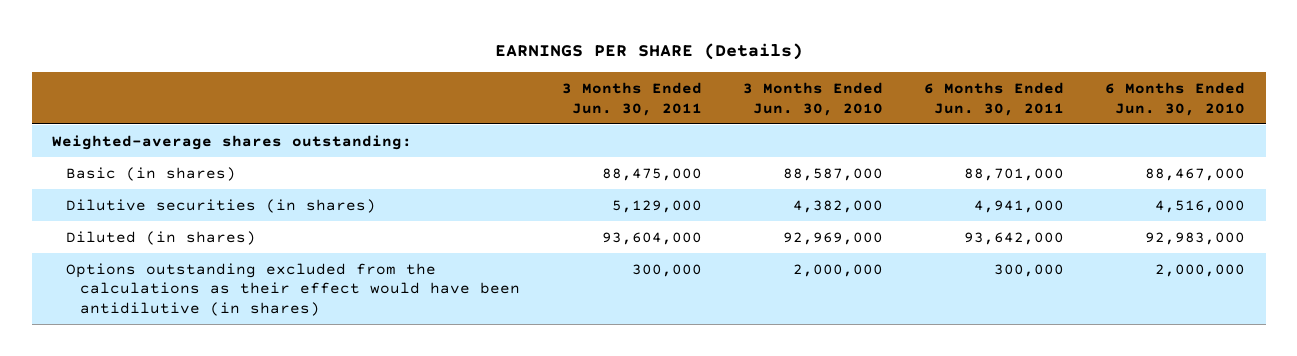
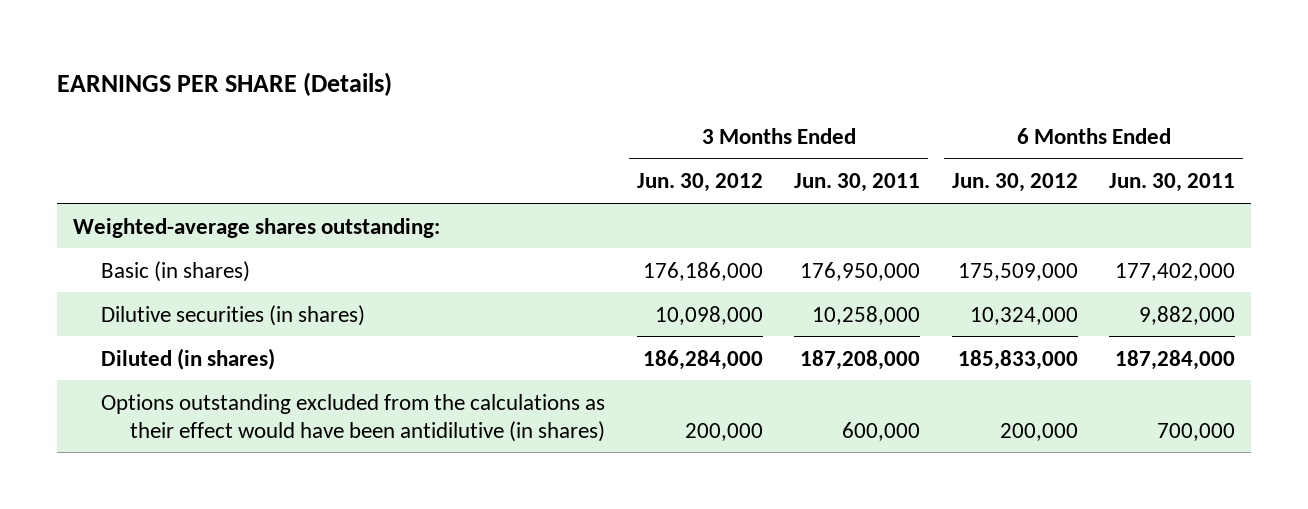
[742,81,883,116] 3 Months Ended Jun. 30, 2010 -> none
[1104,81,1245,116] 6 Months Ended Jun. 30, 2010 -> none
none -> [636,173,763,193] Jun. 30, 2012
none -> [951,173,1078,193] Jun. 30, 2012
[601,167,702,181] 88,475,000 -> [800,261,921,281] 176,950,000
[963,167,1064,181] 88,701,000 -> [1115,262,1236,281] 177,402,000
[611,199,702,213] 5,129,000 -> [812,305,921,325] 10,258,000
[973,199,1064,213] 4,941,000 -> [1139,305,1236,325] 9,882,000
[601,231,702,245] 93,604,000 -> [800,349,921,370] 187,208,000
[963,231,1064,245] 93,642,000 -> [1115,349,1236,370] 187,284,000
[631,263,702,277] 300,000 -> [842,421,921,441] 600,000
[993,263,1064,277] 300,000 -> [1157,422,1236,441] 700,000

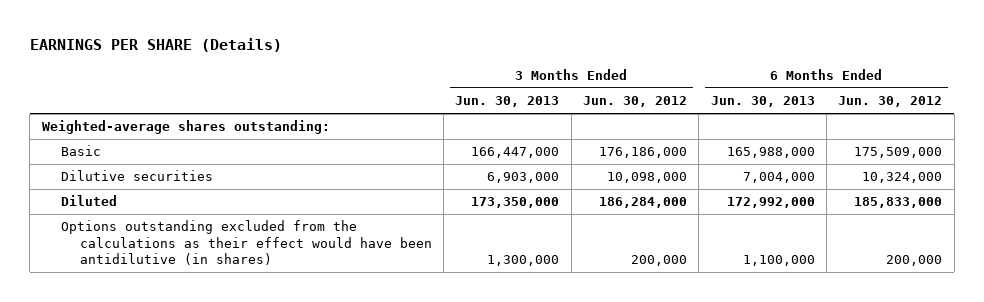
[794,173,921,193] Jun. 30, 2011 -> none
[1109,173,1236,193] Jun. 30, 2011 -> none
none -> [455,96,560,108] Jun. 30, 2013
none -> [710,96,815,108] Jun. 30, 2013
[101,260,251,282] Basic (in shares) -> [60,145,101,157] Basic
[101,304,366,326] Dilutive securities (in shares) -> [60,170,213,182] Dilutive securities
[101,347,276,370] Diluted (in shares) -> [60,195,117,207] Diluted

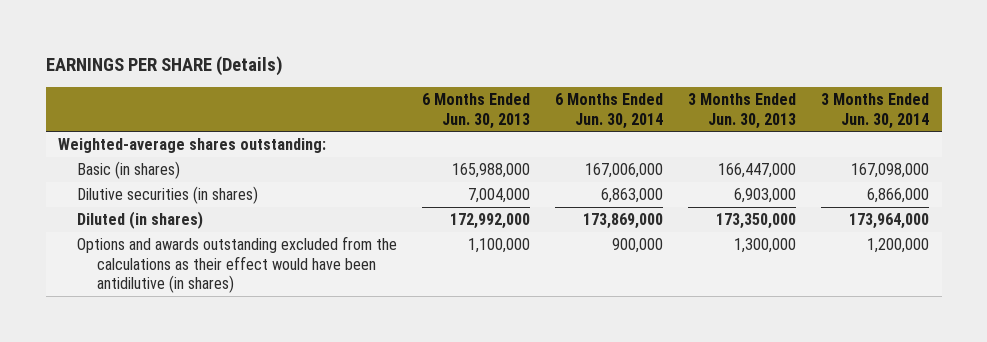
[583,96,688,108] Jun. 30, 2012 -> none
[838,96,943,108] Jun. 30, 2012 -> none
none -> [555,93,664,129] 6 Months Ended Jun. 30, 2014
none -> [821,93,930,129] 3 Months Ended Jun. 30, 2014
[60,145,101,157] Basic -> [77,161,181,180] Basic (in shares)
[60,170,213,182] Dilutive securities -> [77,186,259,205] Dilutive securities (in shares)
[60,195,117,207] Diluted -> [77,211,204,230] Diluted (in shares)
[60,220,432,266] Options outstanding excluded from the calculations as their effect would have been antidilutive (in shares) -> [77,236,398,294] Options and awards outstanding excluded from the calculations as their effect would have been antidilutive (in shares)

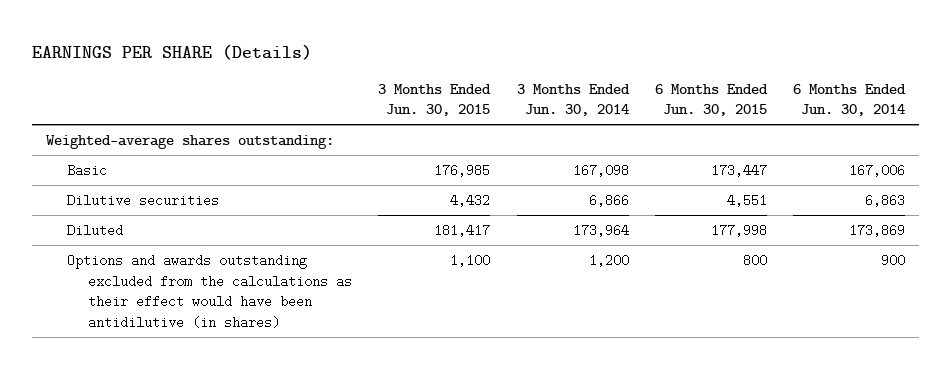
[422,93,531,129] 6 Months Ended Jun. 30, 2013 -> none
[688,93,797,129] 3 Months Ended Jun. 30, 2013 -> none
none -> [378,83,492,117] 3 Months Ended Jun. 30, 2015
none -> [655,83,769,117] 6 Months Ended Jun. 30, 2015
[77,161,181,180] Basic (in shares) -> [66,163,107,177] Basic
[585,163,664,179] 167,006,000 -> [849,163,906,177] 167,006
[851,163,930,179] 167,098,000 -> [572,163,629,177] 167,098
[77,186,259,205] Dilutive securities (in shares) -> [66,193,219,207] Dilutive securities
[601,188,664,204] 6,863,000 -> [865,193,906,207] 6,863
[867,188,930,204] 6,866,000 -> [588,193,629,207] 6,866
[77,211,204,230] Diluted (in shares) -> [66,223,123,237] Diluted
[583,213,664,230] 173,869,000 -> [849,223,906,237] 173,869
[849,213,930,230] 173,964,000 -> [572,223,629,237] 173,964
[612,238,664,254] 900,000 -> [881,253,906,267] 900
[867,238,930,254] 1,200,000 -> [588,253,629,267] 1,200

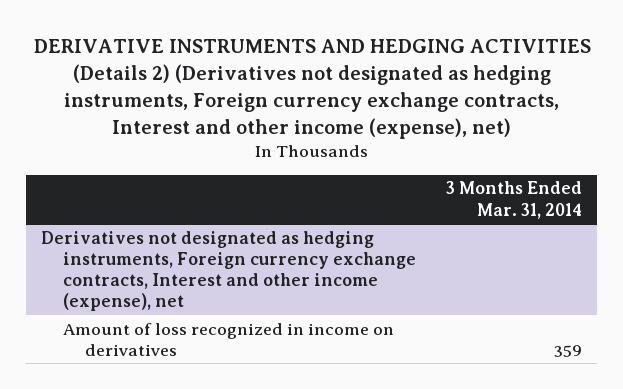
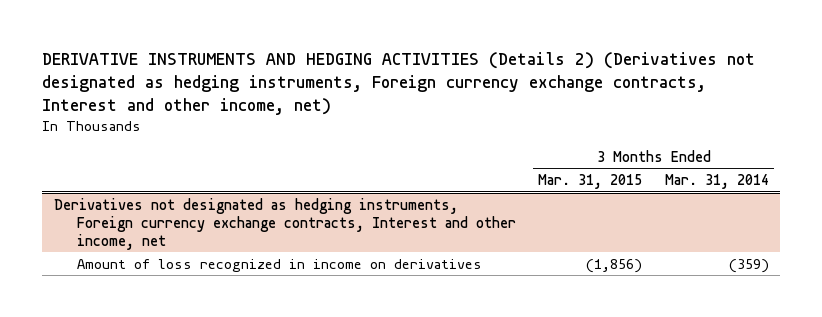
[33,38,591,139] DERIVATIVE INSTRUMENTS AND HEDGING ACTIVITIES (Details 2) (Derivatives not designated as hedging instruments, Foreign currency exchange contracts, Interest and other income (expense), net) -> [42,52,756,116] DERIVATIVE INSTRUMENTS AND HEDGING ACTIVITIES (Details 2) (Derivatives not designated as hedging instruments, Foreign currency exchange contracts, Interest and other income, net)
none -> [538,174,643,190] Mar. 31, 2015
[41,230,417,312] Derivatives not designated as hedging instruments, Foreign currency exchange contracts, Interest and other income (expense), net -> [53,197,517,251] Derivatives not designated as hedging instruments, Foreign currency exchange contracts, Interest and other income, net
[554,344,583,357] 359 -> [728,258,769,273] (359)

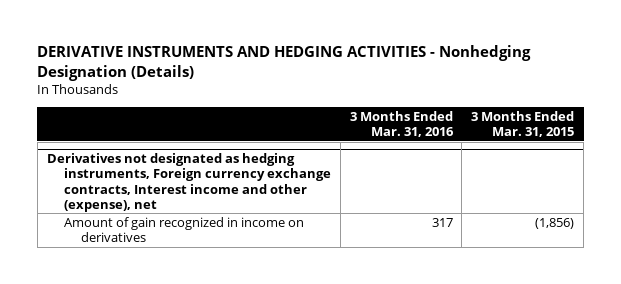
[42,52,756,116] DERIVATIVE INSTRUMENTS AND HEDGING ACTIVITIES (Details 2) (Derivatives not designated as hedging instruments, Foreign currency exchange contracts, Interest and other income, net) -> [37,45,532,82] DERIVATIVE INSTRUMENTS AND HEDGING ACTIVITIES - Nonhedging Designation (Details)
[664,174,769,190] Mar. 31, 2014 -> none
none -> [349,110,454,138] 3 Months Ended Mar. 31, 2016
[53,197,517,251] Derivatives not designated as hedging instruments, Foreign currency exchange contracts, Interest and other income, net -> [46,153,331,212] Derivatives not designated as hedging instruments, Foreign currency exchange contracts, Interest income and other (expense), net
[77,258,483,272] Amount of loss recognized in income on derivatives -> [63,216,304,242] Amount of gain recognized in income on derivatives

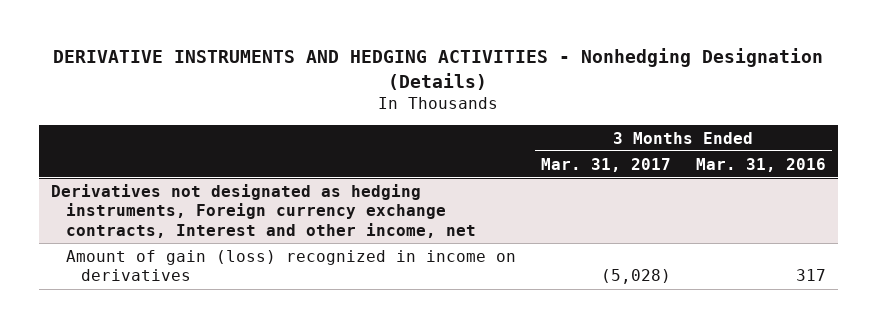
[471,110,575,138] 3 Months Ended Mar. 31, 2015 -> none
none -> [541,157,672,172] Mar. 31, 2017
[46,153,331,212] Derivatives not designated as hedging instruments, Foreign currency exchange contracts, Interest income and other (expense), net -> [51,183,477,238] Derivatives not designated as hedging instruments, Foreign currency exchange contracts, Interest and other income, net
[63,216,304,242] Amount of gain recognized in income on derivatives -> [66,249,517,282] Amount of gain (loss) recognized in income on derivatives

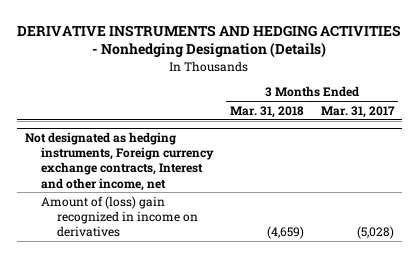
[695,157,826,172] Mar. 31, 2016 -> none
none -> [230,105,305,118] Mar. 31, 2018
[51,183,477,238] Derivatives not designated as hedging instruments, Foreign currency exchange contracts, Interest and other income, net -> [24,132,214,191] Not designated as hedging instruments, Foreign currency exchange contracts, Interest and other income, net
[66,249,517,282] Amount of gain (loss) recognized in income on derivatives -> [40,195,198,237] Amount of (loss) gain recognized in income on derivatives

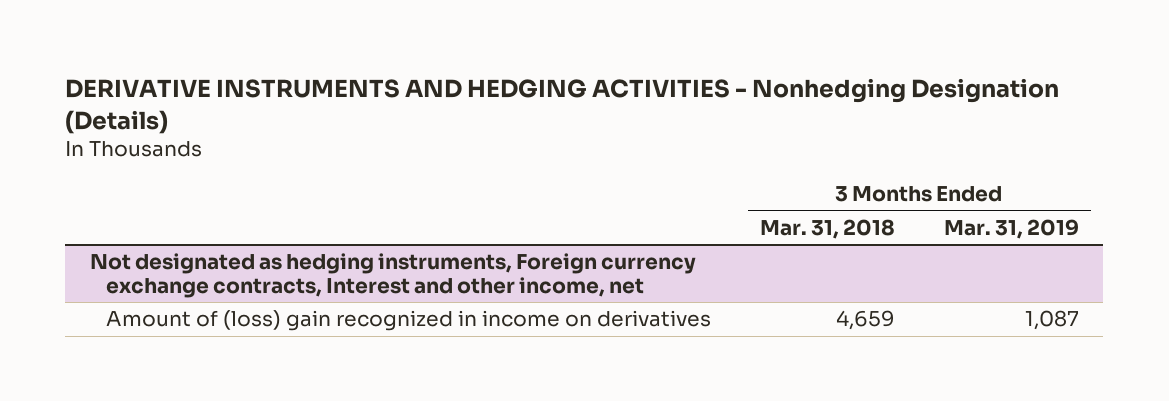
[320,105,395,118] Mar. 31, 2017 -> none
none -> [943,218,1079,239] Mar. 31, 2019
[267,225,305,239] (4,659) -> [836,310,896,331] 4,659

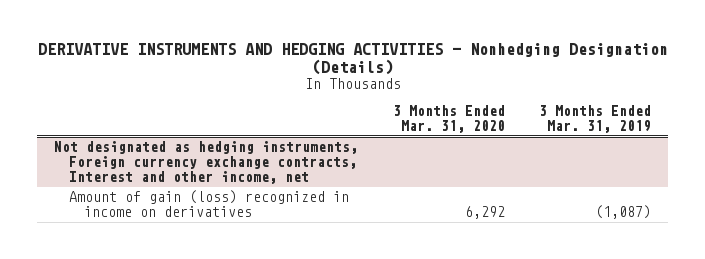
[760,218,896,239] Mar. 31, 2018 -> none
none -> [392,105,505,134] 3 Months Ended Mar. 31, 2020
[106,310,712,332] Amount of (loss) gain recognized in income on derivatives -> [69,190,350,218] Amount of gain (loss) recognized in income on derivatives
[1024,310,1079,331] 1,087 -> [594,205,651,220] (1,087)

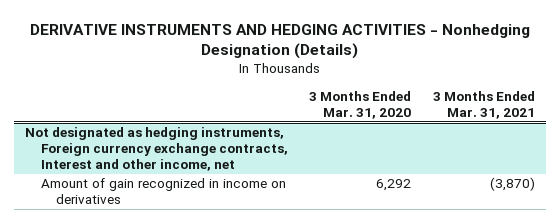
[538,105,651,134] 3 Months Ended Mar. 31, 2019 -> none
none -> [433,90,536,119] 3 Months Ended Mar. 31, 2021
[69,190,350,218] Amount of gain (loss) recognized in income on derivatives -> [40,178,286,205] Amount of gain recognized in income on derivatives

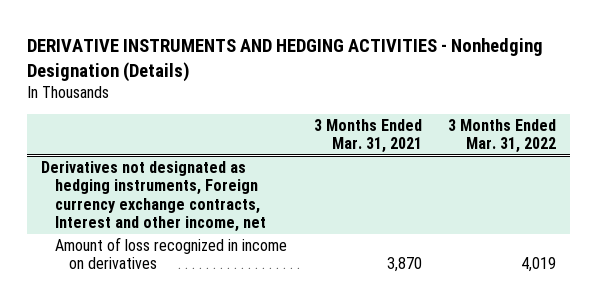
[309,90,412,119] 3 Months Ended Mar. 31, 2020 -> none
none -> [448,118,557,154] 3 Months Ended Mar. 31, 2022
[24,127,288,172] Not designated as hedging instruments, Foreign currency exchange contracts, Interest and other income, net -> [40,160,266,233] Derivatives not designated as hedging instruments, Foreign currency exchange contracts, Interest and other income, net
[40,178,286,205] Amount of gain recognized in income on derivatives -> [54,236,287,270] Amount of loss recognized in income on derivatives
[490,177,536,192] (3,870) -> [386,257,422,273] 3,870

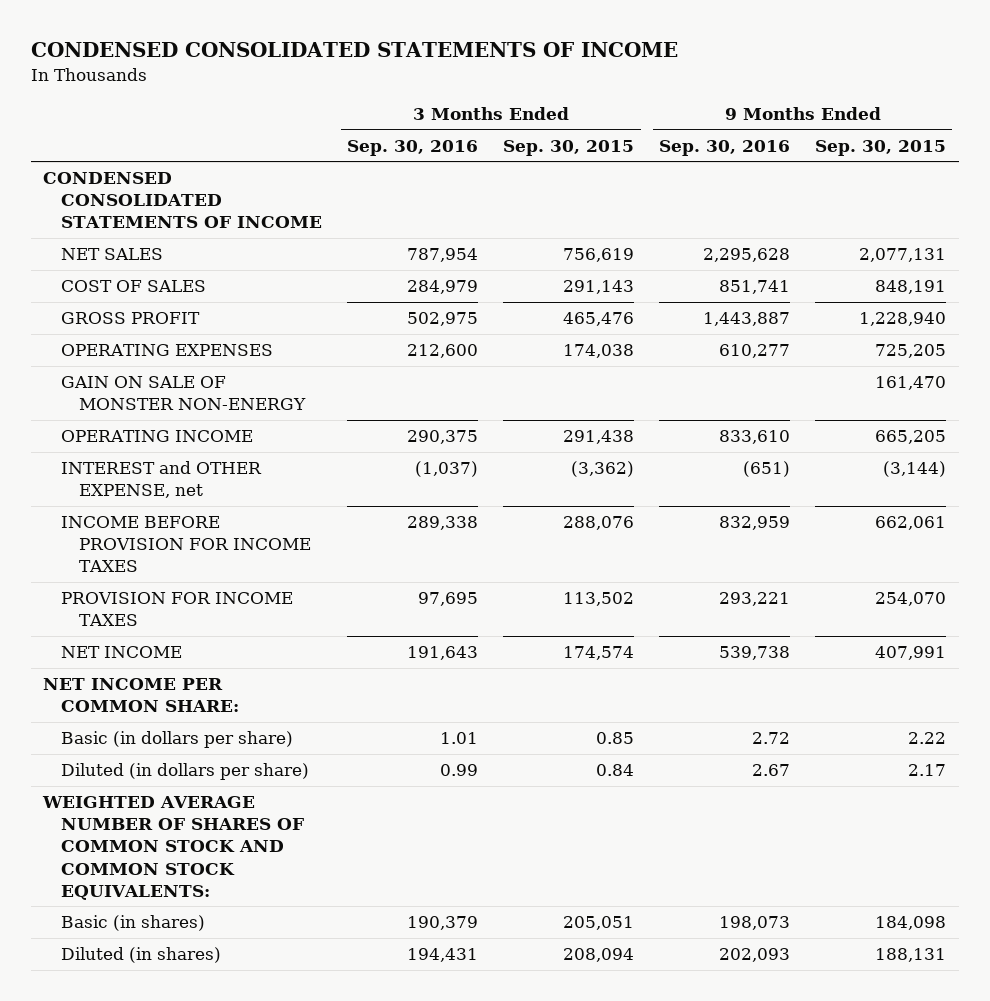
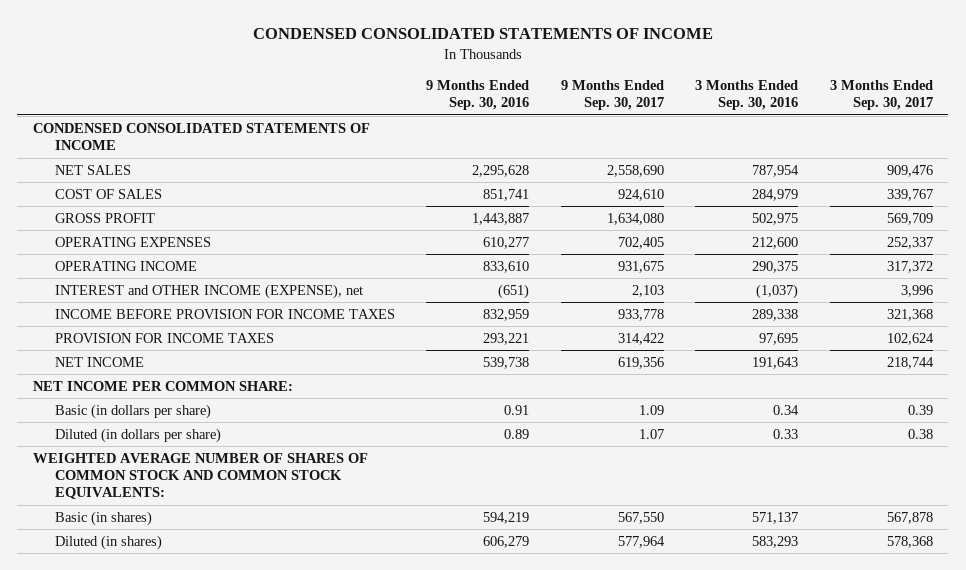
[503,139,635,156] Sep. 30, 2015 -> none
[815,139,947,156] Sep. 30, 2015 -> none
none -> [560,79,664,111] 9 Months Ended Sep. 30, 2017
none -> [829,79,933,111] 3 Months Ended Sep. 30, 2017
[61,376,307,411] GAIN ON SALE OF MONSTER NON-ENERGY -> none
[61,461,263,499] INTEREST and OTHER EXPENSE, net -> [54,283,363,299] INTEREST and OTHER INCOME (EXPENSE), net
[440,732,479,745] 1.01 -> [773,404,800,415] 0.34
[752,732,791,745] 2.72 -> [504,404,530,415] 0.91
[440,764,479,777] 0.99 -> [773,428,799,439] 0.33
[752,764,791,777] 2.67 -> [504,428,530,439] 0.89
[407,916,479,931] 190,379 -> [752,511,799,524] 571,137
[719,916,791,931] 198,073 -> [483,511,530,524] 594,219
[407,948,479,963] 194,431 -> [752,535,799,548] 583,293
[719,948,791,963] 202,093 -> [483,535,530,548] 606,279

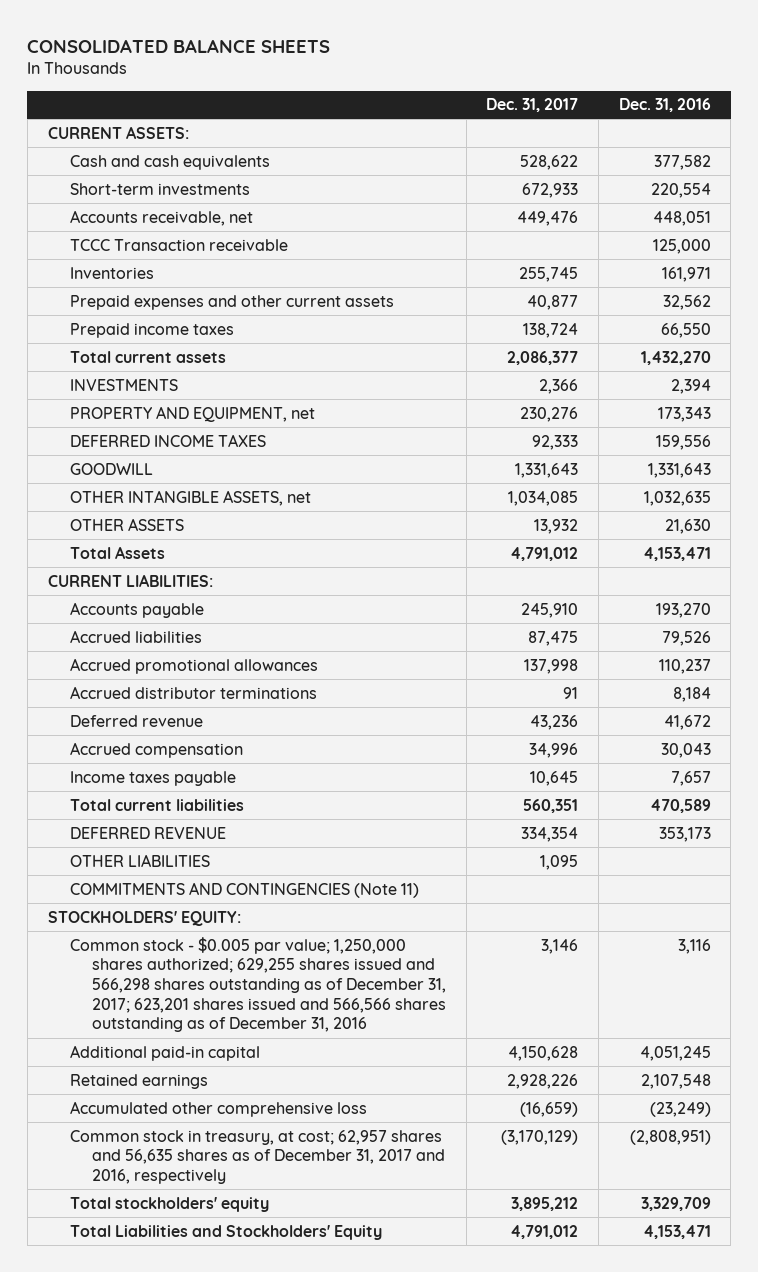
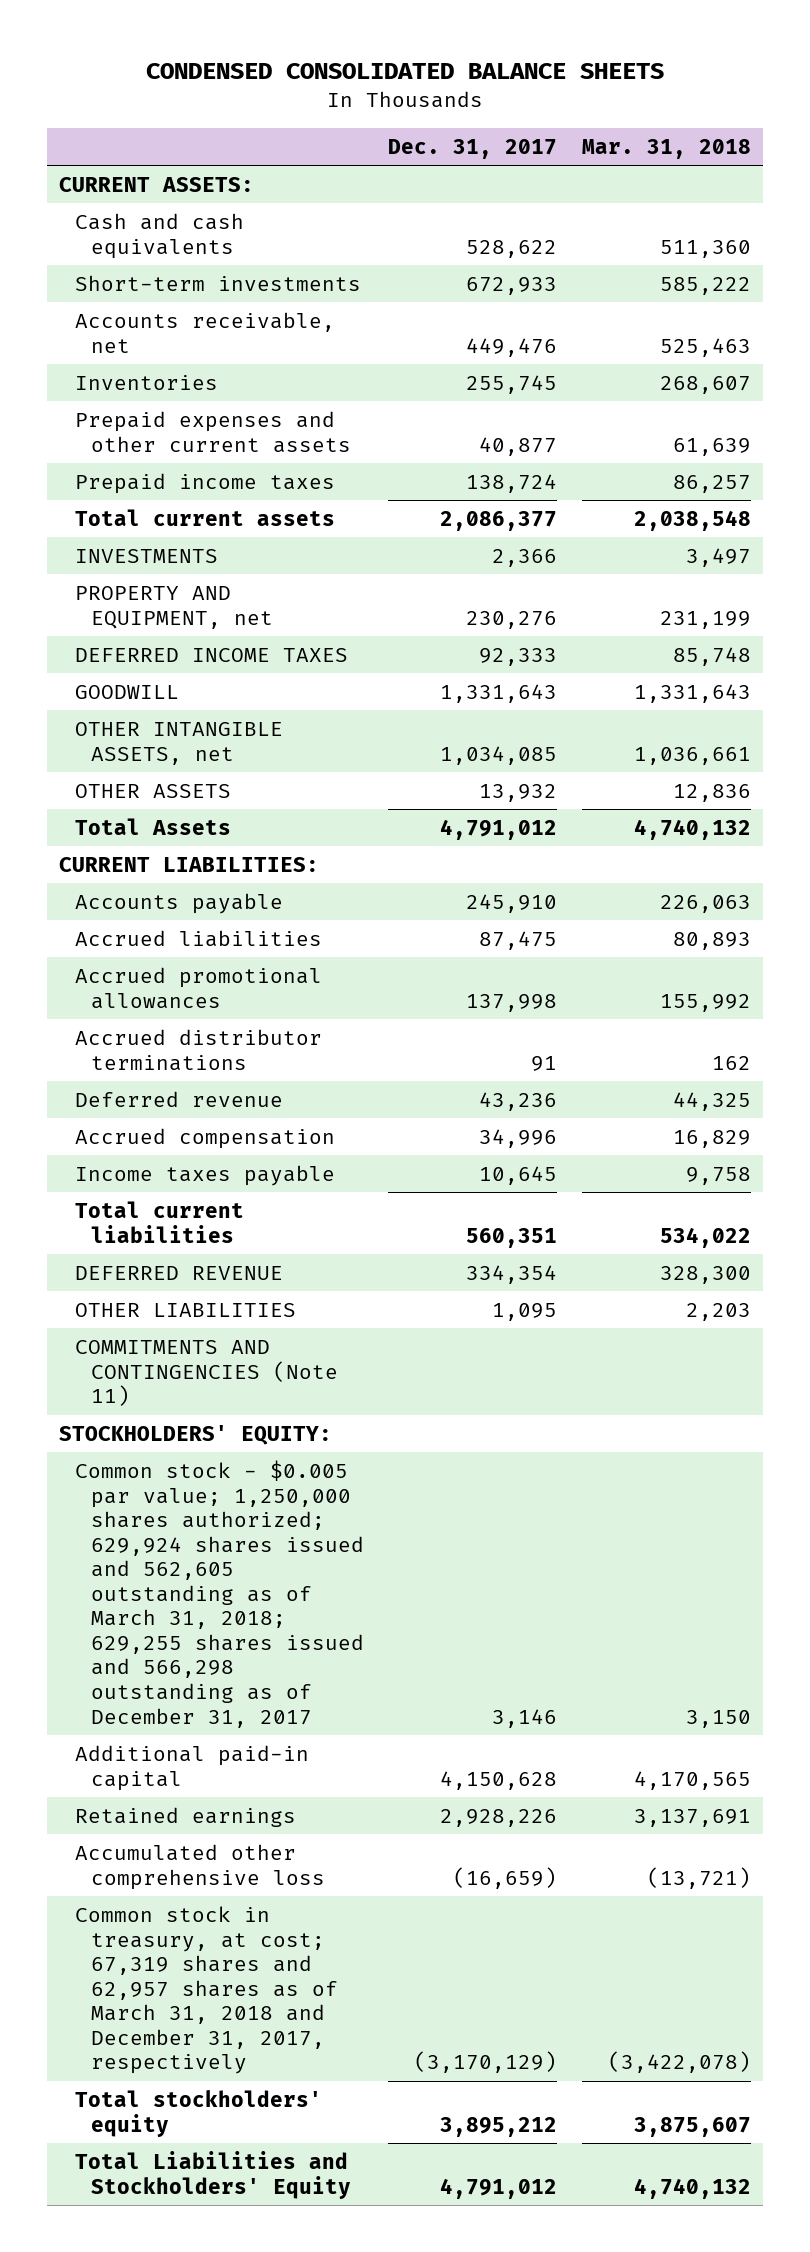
[27,38,331,53] CONSOLIDATED BALANCE SHEETS -> [145,63,664,80] CONDENSED CONSOLIDATED BALANCE SHEETS
[618,98,711,113] Dec. 31, 2016 -> none
none -> [581,138,751,159] Mar. 31, 2018
[69,238,288,251] TCCC Transaction receivable -> none
[69,936,447,1033] Common stock - $0.005 par value; 1,250,000 shares authorized; 629,255 shares issued and 566,298 shares outstanding as of December 31, 2017; 623,201 shares issued and 566,566 shares outstanding as of December 31, 2016 -> [74,1459,364,1728] Common stock - $0.005 par value; 1,250,000 shares authorized; 629,924 shares issued and 562,605 outstanding as of March 31, 2018; 629,255 shares issued and 566,298 outstanding as of December 31, 2017
[69,1129,446,1185] Common stock in treasury, at cost; 62,957 shares and 56,635 shares as of December 31, 2017 and 2016, respectively -> [74,1905,338,2075] Common stock in treasury, at cost; 67,319 shares and 62,957 shares as of March 31, 2018 and December 31, 2017, respectively

